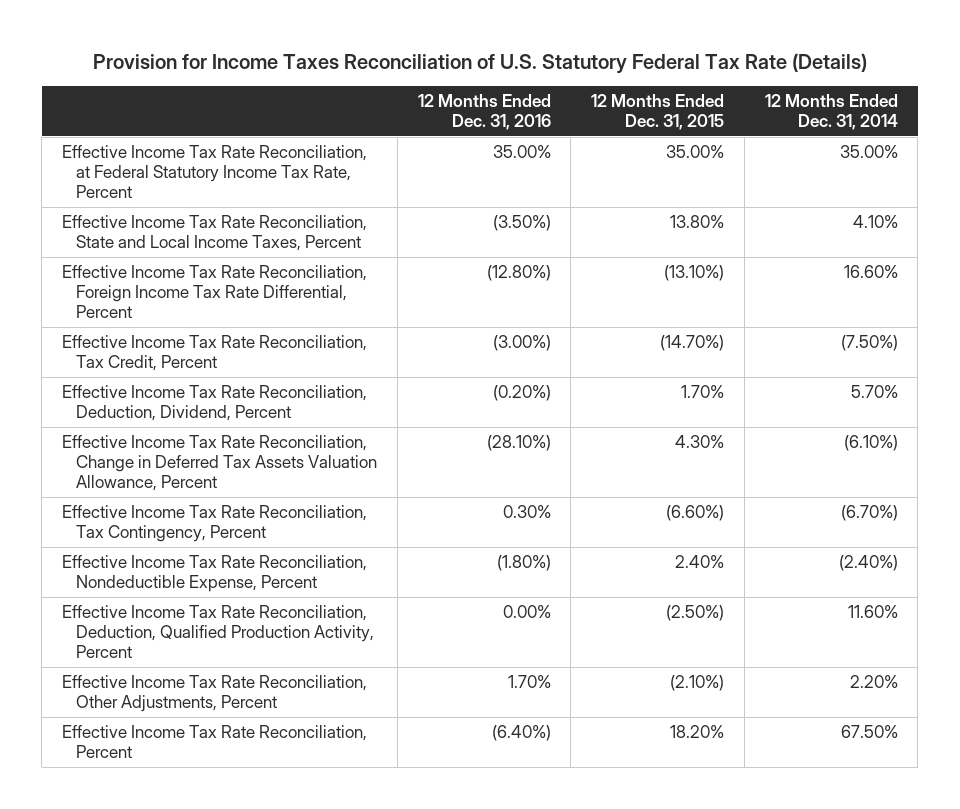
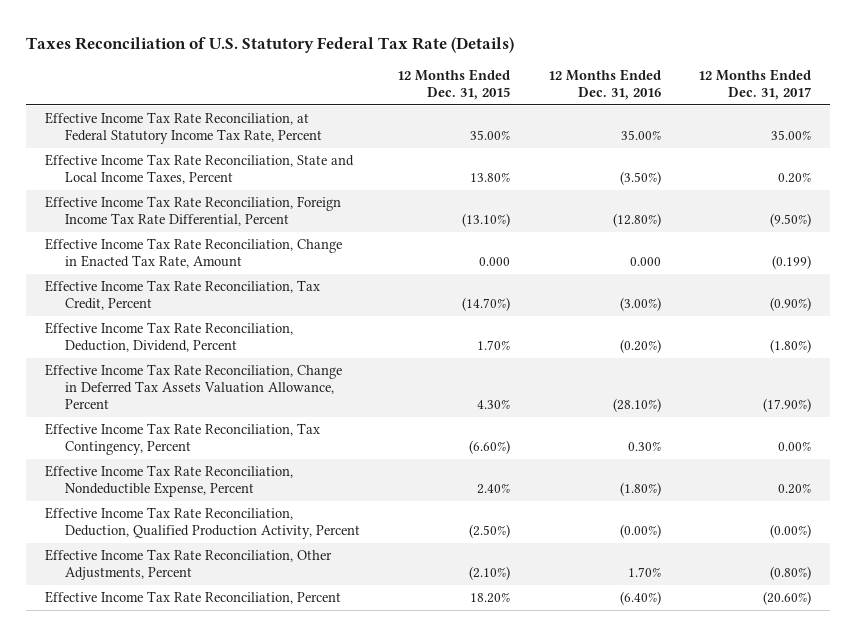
[92,52,867,74] Provision for Income Taxes Reconciliation of U.S. Statutory Federal Tax Rate (Details) -> [25,36,514,53] Taxes Reconciliation of U.S. Statutory Federal Tax Rate (Details)
[764,94,898,131] 12 Months Ended Dec. 31, 2014 -> none
none -> [698,69,812,101] 12 Months Ended Dec. 31, 2017
none -> [44,238,342,269] Effective Income Tax Rate Reconciliation, Change in Enacted Tax Rate, Amount
[502,605,551,619] 0.00% -> [619,524,661,539] (0.00%)

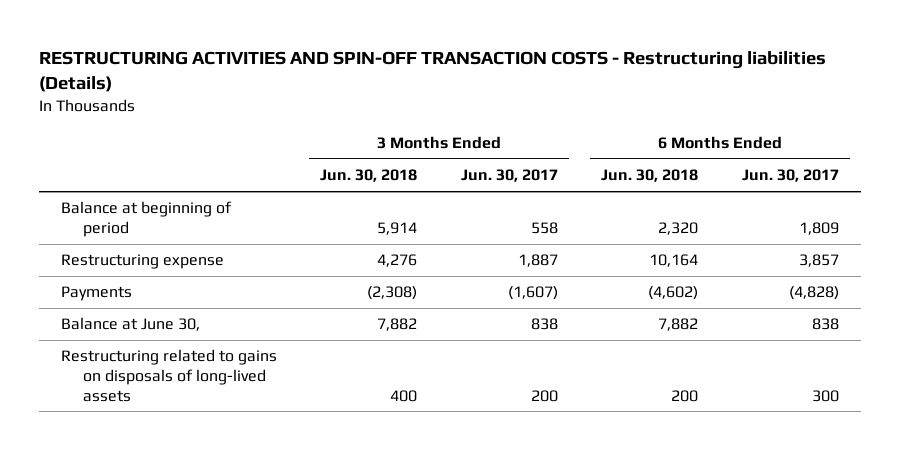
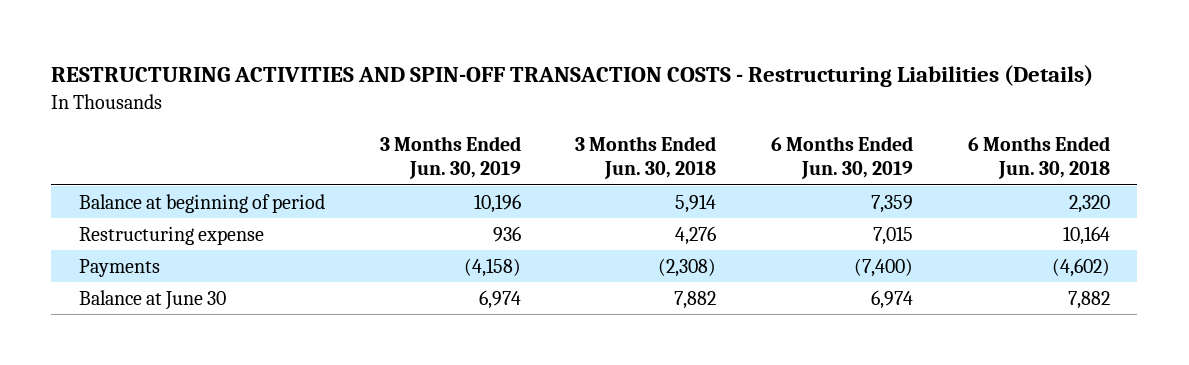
[38,50,826,92] RESTRUCTURING ACTIVITIES AND SPIN-OFF TRANSACTION COSTS - Restructuring liabilities (Details) -> [51,65,1094,88] RESTRUCTURING ACTIVITIES AND SPIN-OFF TRANSACTION COSTS - Restructuring Liabilities (Details)
[460,169,558,183] Jun. 30, 2017 -> none
[741,169,839,183] Jun. 30, 2017 -> none
none -> [379,136,521,180] 3 Months Ended Jun. 30, 2019
none -> [771,136,914,180] 6 Months Ended Jun. 30, 2019
[60,349,277,402] Restructuring related to gains on disposals of long-lived assets -> none
[60,317,200,332] Balance at June 30, -> [78,289,226,310] Balance at June 30

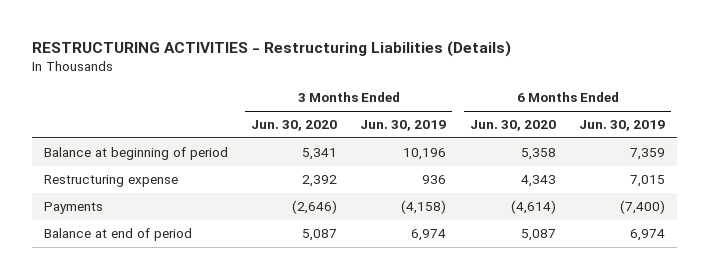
[51,65,1094,88] RESTRUCTURING ACTIVITIES AND SPIN-OFF TRANSACTION COSTS - Restructuring Liabilities (Details) -> [31,40,511,57] RESTRUCTURING ACTIVITIES - Restructuring Liabilities (Details)
[575,136,717,180] 3 Months Ended Jun. 30, 2018 -> none
[967,136,1110,180] 6 Months Ended Jun. 30, 2018 -> none
none -> [250,120,337,132] Jun. 30, 2020
none -> [469,120,556,132] Jun. 30, 2020
[78,289,226,310] Balance at June 30 -> [43,228,192,242] Balance at end of period

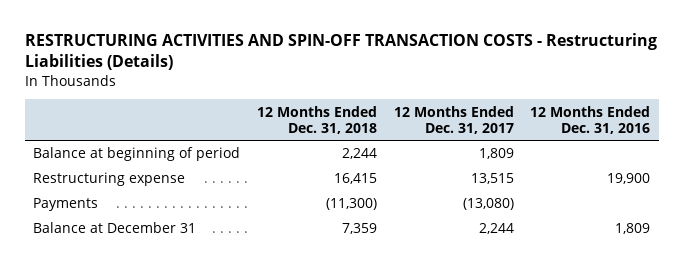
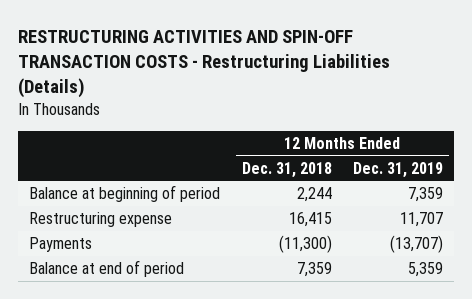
[393,105,514,134] 12 Months Ended Dec. 31, 2017 -> none
[530,105,651,134] 12 Months Ended Dec. 31, 2016 -> none
none -> [353,161,444,178] Dec. 31, 2019
[33,222,197,234] Balance at December 31 -> [29,260,185,278] Balance at end of period

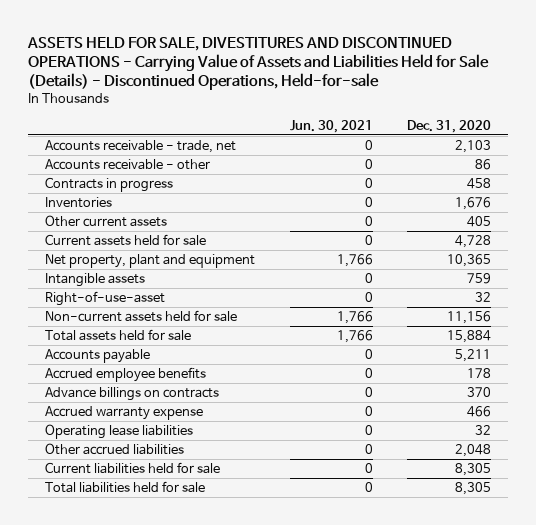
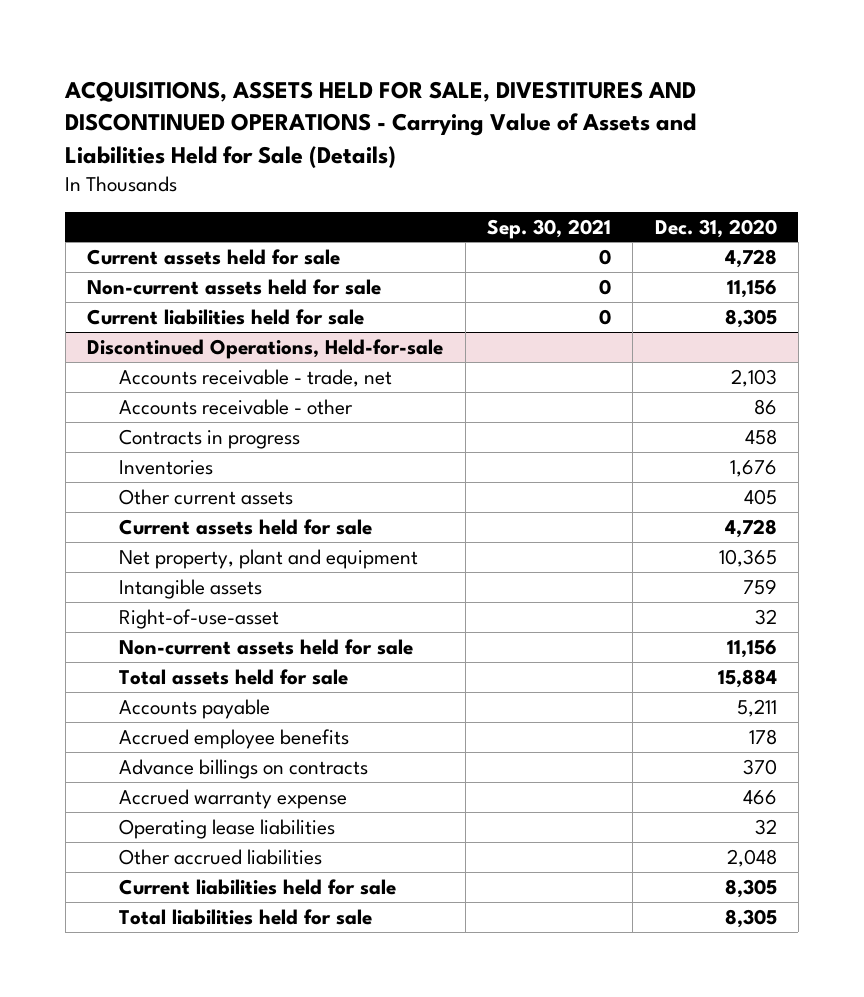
[27,36,490,91] ASSETS HELD FOR SALE, DIVESTITURES AND DISCONTINUED OPERATIONS - Carrying Value of Assets and Liabilities Held for Sale (Details) - Discontinued Operations, Held-for-sale -> [64,80,697,168] ACQUISITIONS, ASSETS HELD FOR SALE, DIVESTITURES AND DISCONTINUED OPERATIONS - Carrying Value of Assets and Liabilities Held for Sale (Details)
[289,119,373,133] Jun. 30, 2021 -> none
none -> [486,218,611,239] Sep. 30, 2021
none -> [87,248,341,265] Current assets held for sale
none -> [87,278,382,295] Non-current assets held for sale
none -> [87,308,365,325] Current liabilities held for sale
none -> [87,338,444,359] Discontinued Operations, Held-for-sale

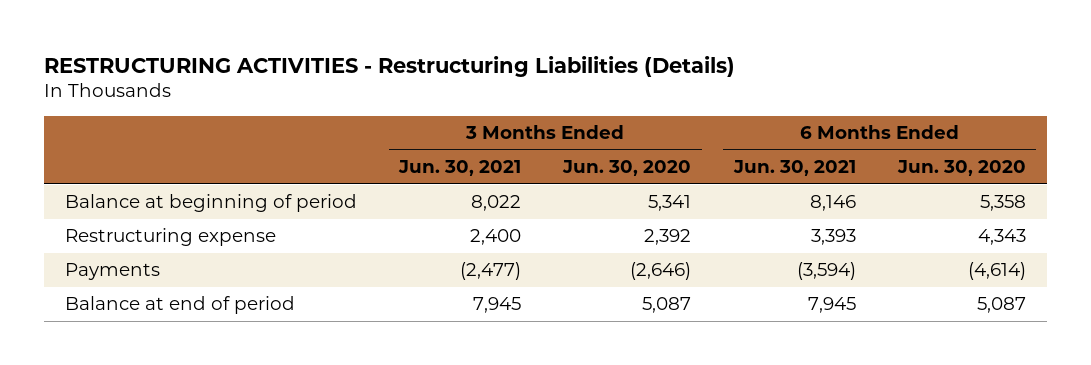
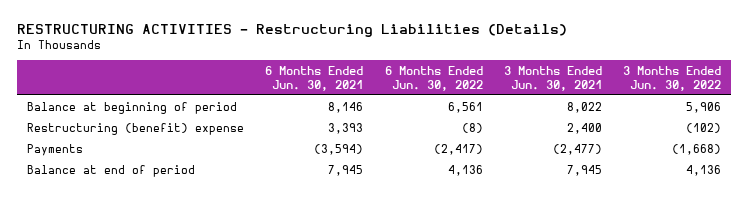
[562,160,692,177] Jun. 30, 2020 -> none
[896,160,1026,177] Jun. 30, 2020 -> none
none -> [384,65,483,91] 6 Months Ended Jun. 30, 2022
none -> [622,65,721,91] 3 Months Ended Jun. 30, 2022
[64,228,276,247] Restructuring expense -> [27,122,245,135] Restructuring (benefit) expense

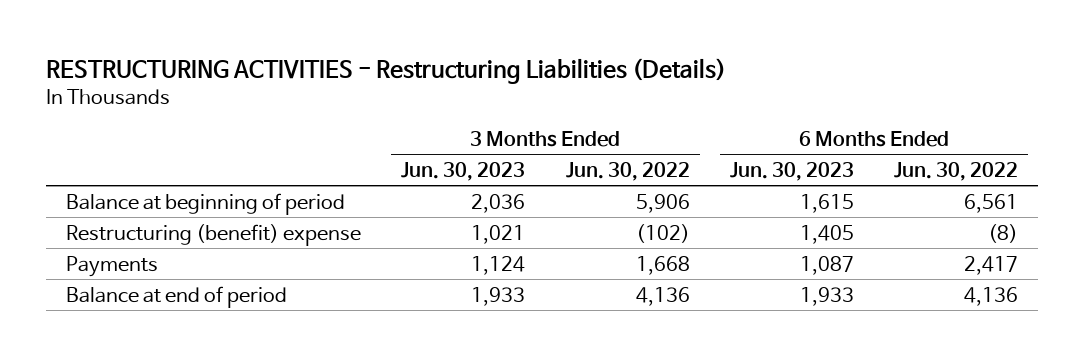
[265,65,364,91] 6 Months Ended Jun. 30, 2021 -> none
[503,65,602,91] 3 Months Ended Jun. 30, 2021 -> none
none -> [401,162,526,182] Jun. 30, 2023
none -> [729,162,854,182] Jun. 30, 2023
[433,143,483,155] (2,417) -> [963,255,1018,275] 2,417
[671,143,721,155] (1,668) -> [635,255,690,275] 1,668

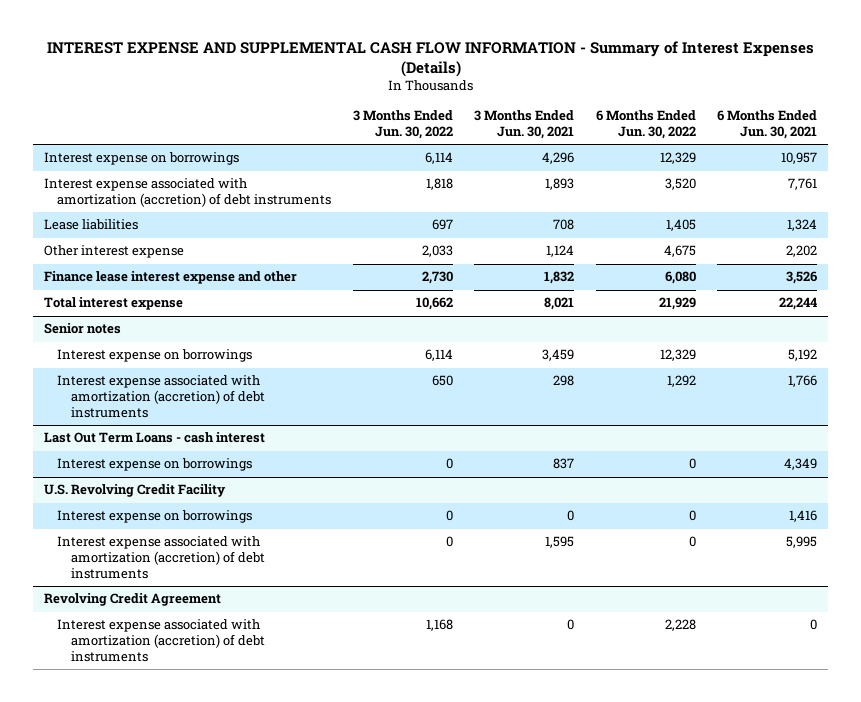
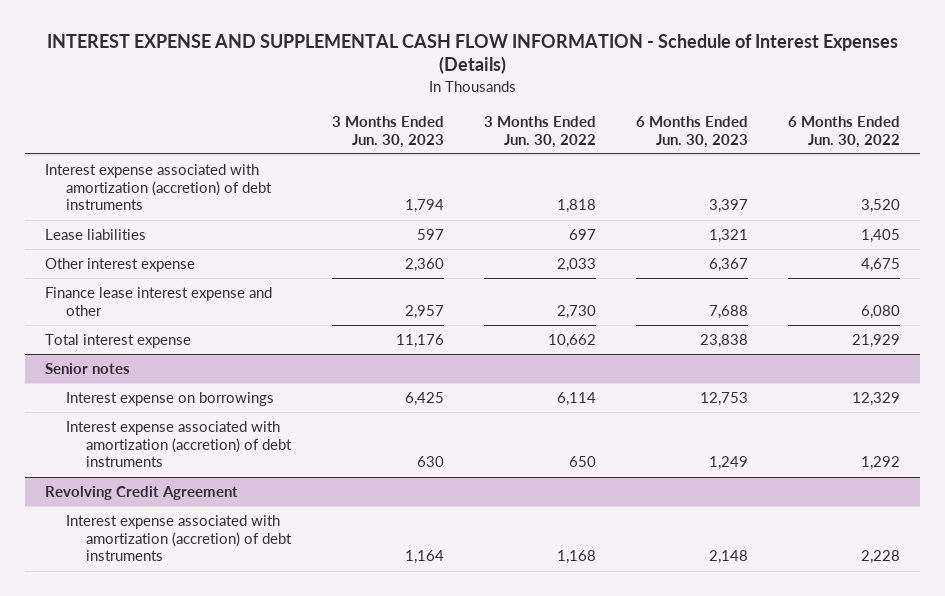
[46,40,814,77] INTEREST EXPENSE AND SUPPLEMENTAL CASH FLOW INFORMATION - Summary of Interest Expenses (Details) -> [46,34,898,75] INTEREST EXPENSE AND SUPPLEMENTAL CASH FLOW INFORMATION - Schedule of Interest Expenses (Details)
[474,110,575,140] 3 Months Ended Jun. 30, 2021 -> none
[717,110,818,140] 6 Months Ended Jun. 30, 2021 -> none
none -> [331,115,444,148] 3 Months Ended Jun. 30, 2023
none -> [636,115,749,148] 6 Months Ended Jun. 30, 2023
[43,152,239,166] Interest expense on borrowings -> none
[43,432,265,444] Last Out Term Loans - cash interest -> none
[57,458,253,472] Interest expense on borrowings -> none
[43,484,226,498] U.S. Revolving Credit Facility -> none
[57,510,253,524] Interest expense on borrowings -> none
[57,536,265,579] Interest expense associated with amortization (accretion) of debt instruments -> none

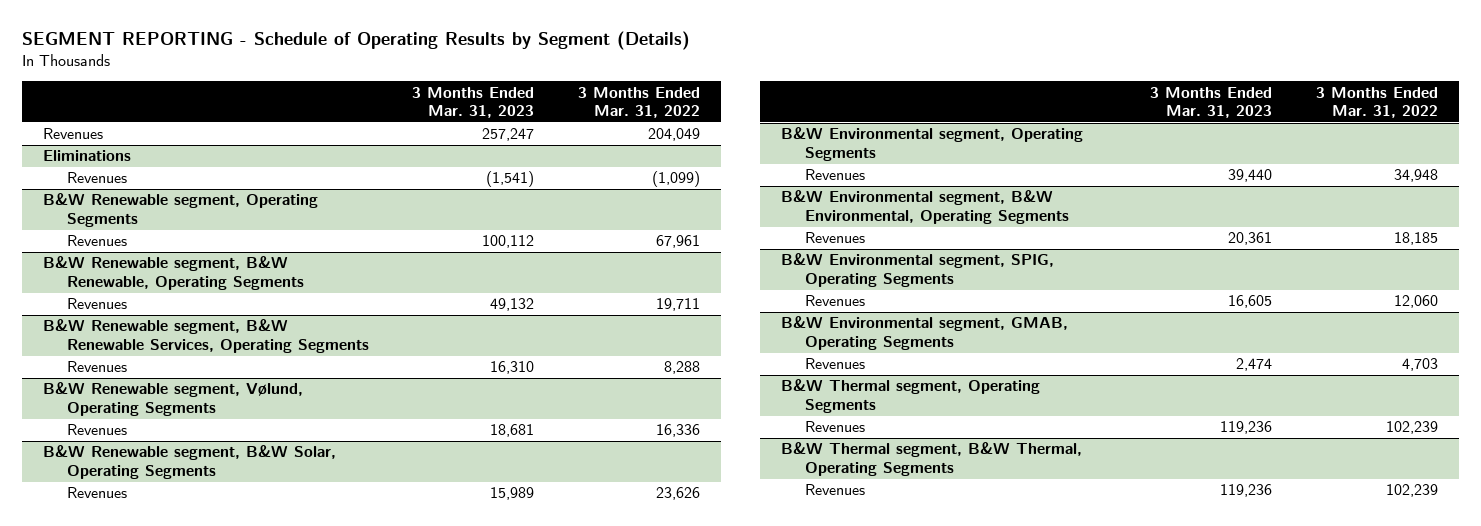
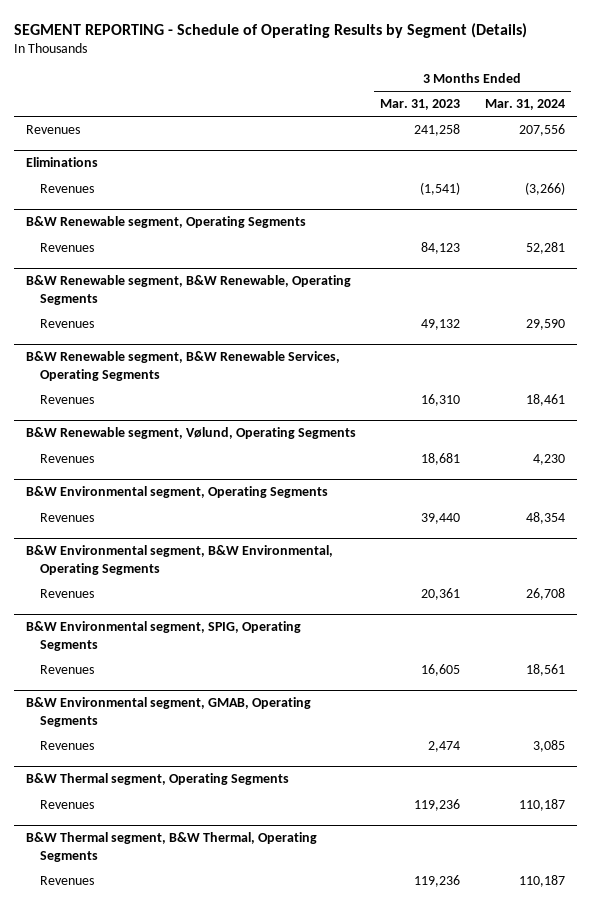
[577,86,700,119] 3 Months Ended Mar. 31, 2022 -> none
none -> [484,99,565,111] Mar. 31, 2024
[482,128,535,142] 257,247 -> [414,123,461,136] 241,258
[482,235,535,249] 100,112 -> [421,241,461,254] 84,123
[43,445,337,479] B&W Renewable segment, B&W Solar, Operating Segments -> none
[66,487,127,499] Revenues -> none

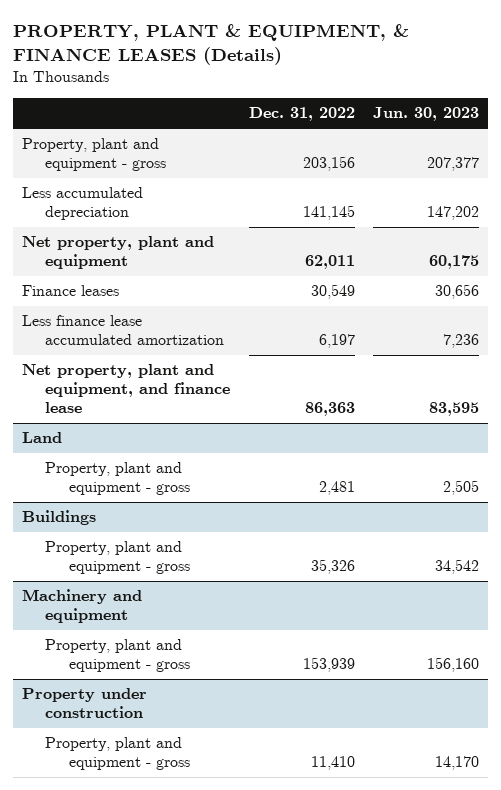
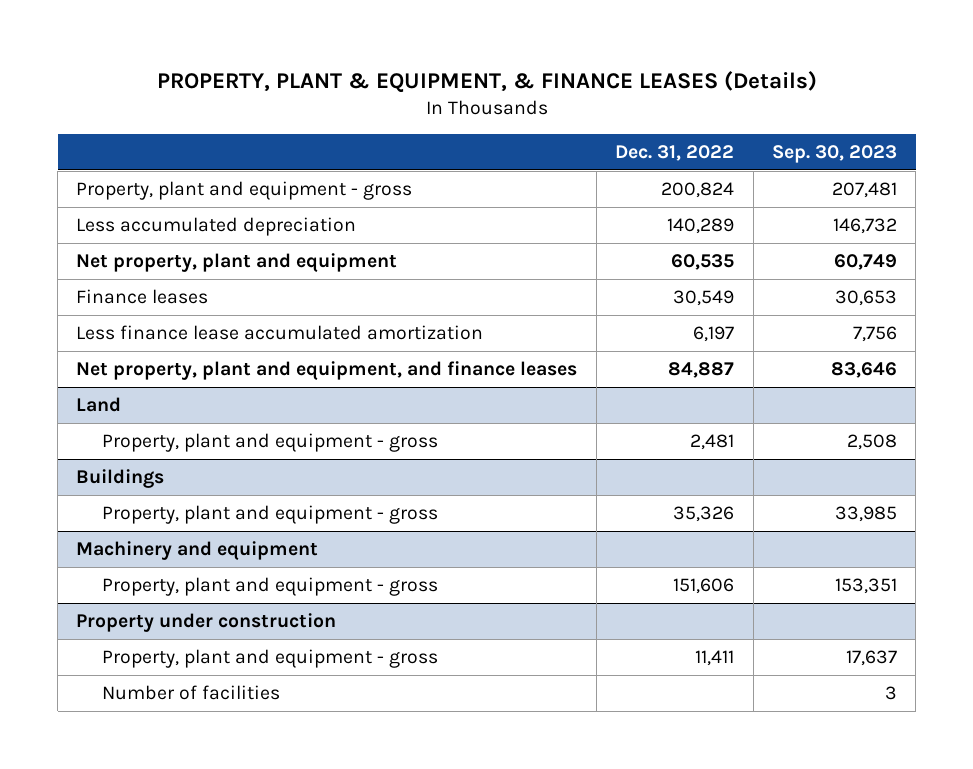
[372,107,479,122] Jun. 30, 2023 -> none
none -> [771,145,897,164] Sep. 30, 2023
[302,156,355,172] 203,156 -> [661,182,735,199] 200,824
[302,205,355,221] 141,145 -> [667,218,735,235] 140,289
[304,255,355,270] 62,011 -> [671,254,735,271] 60,535
[21,364,231,414] Net property, plant and equipment, and finance lease -> [76,361,578,381] Net property, plant and equipment, and finance leases
[304,402,355,417] 86,363 -> [668,362,735,379] 84,887
[302,657,355,673] 153,939 -> [673,578,735,595] 151,606
[310,756,355,771] 11,410 -> [695,650,735,667] 11,411
none -> [102,685,281,701] Number of facilities

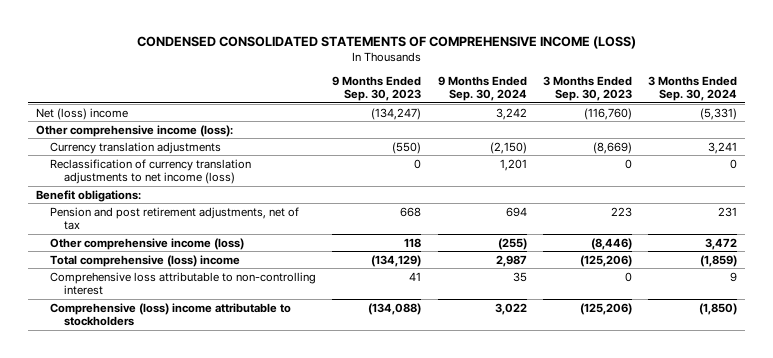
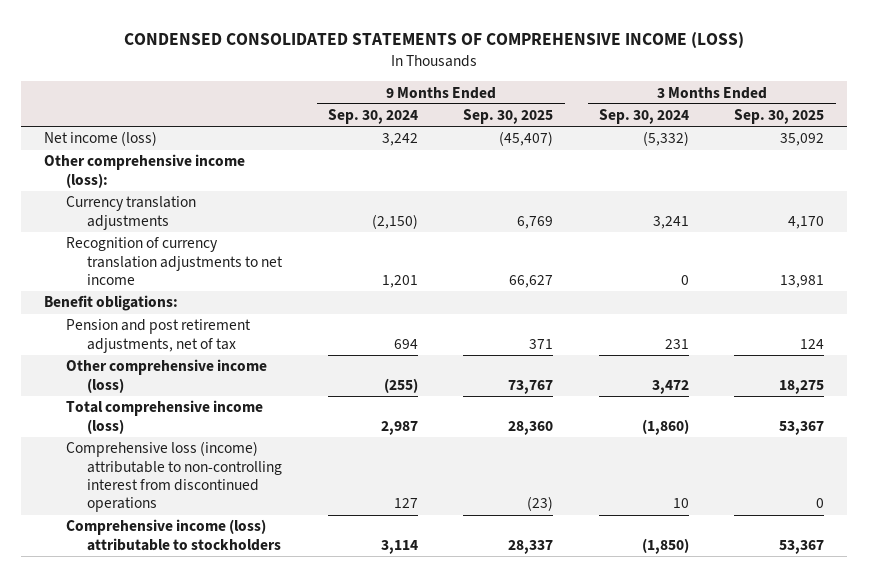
[332,75,422,102] 9 Months Ended Sep. 30, 2023 -> none
[542,75,632,102] 3 Months Ended Sep. 30, 2023 -> none
none -> [463,109,554,125] Sep. 30, 2025
none -> [734,109,825,125] Sep. 30, 2025
[36,107,129,120] Net (loss) income -> [44,131,158,147] Net income (loss)
[700,107,738,120] (5,331) -> [642,131,689,147] (5,332)
[49,158,251,185] Reclassification of currency translation adjustments to net income (loss) -> [65,237,284,286] Recognition of currency translation adjustments to net income
[49,254,240,267] Total comprehensive (loss) income -> [65,400,263,434] Total comprehensive income (loss)
[700,254,738,267] (1,859) -> [641,418,689,435] (1,860)
[49,271,316,296] Comprehensive loss attributable to non-controlling interest -> [65,441,283,513] Comprehensive loss (income) attributable to non-controlling interest from discontinued operations
[512,271,527,282] 35 -> [393,498,418,509] 127
[730,271,738,282] 9 -> [672,498,689,509] 10
[49,302,291,327] Comprehensive (loss) income attributable to stockholders -> [65,519,282,551] Comprehensive income (loss) attributable to stockholders
[494,302,527,315] 3,022 -> [380,539,418,554] 3,114

